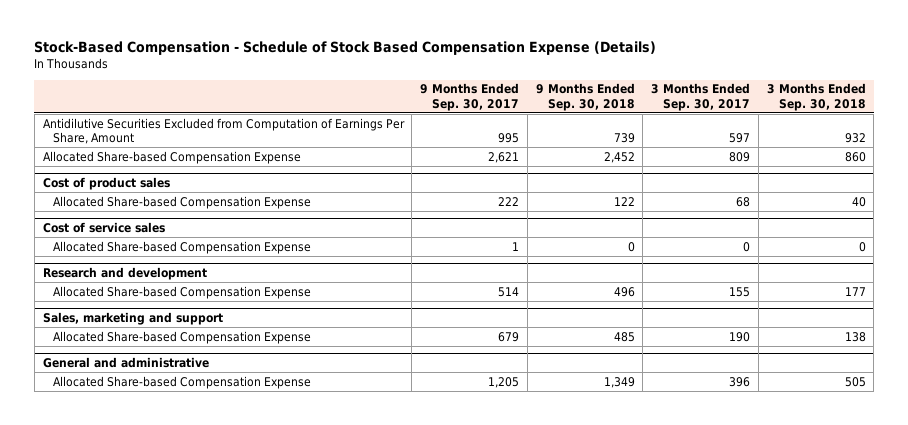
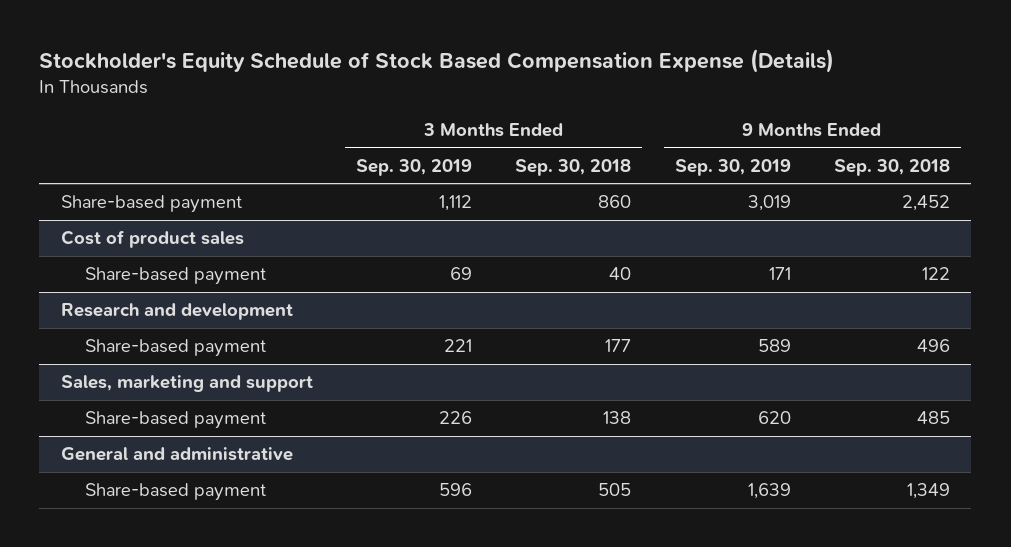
[34,41,657,56] Stock-Based Compensation - Schedule of Stock Based Compensation Expense (Details) -> [39,49,835,74] Stockholder's Equity Schedule of Stock Based Compensation Expense (Details)
[420,83,520,111] 9 Months Ended Sep. 30, 2017 -> none
[651,83,751,111] 3 Months Ended Sep. 30, 2017 -> none
none -> [356,158,473,176] Sep. 30, 2019
none -> [674,158,791,176] Sep. 30, 2019
[42,117,405,145] Antidilutive Securities Excluded from Computation of Earnings Per Share, Amount -> none
[42,150,301,164] Allocated Share-based Compensation Expense -> [60,195,242,214] Share-based payment
[42,221,165,233] Cost of service sales -> none
[53,240,312,254] Allocated Share-based Compensation Expense -> none
[53,195,312,209] Allocated Share-based Compensation Expense -> [84,267,266,286] Share-based payment
[53,285,312,299] Allocated Share-based Compensation Expense -> [84,339,266,358] Share-based payment
[53,330,312,344] Allocated Share-based Compensation Expense -> [84,411,266,430] Share-based payment
[53,375,312,389] Allocated Share-based Compensation Expense -> [84,483,266,502] Share-based payment

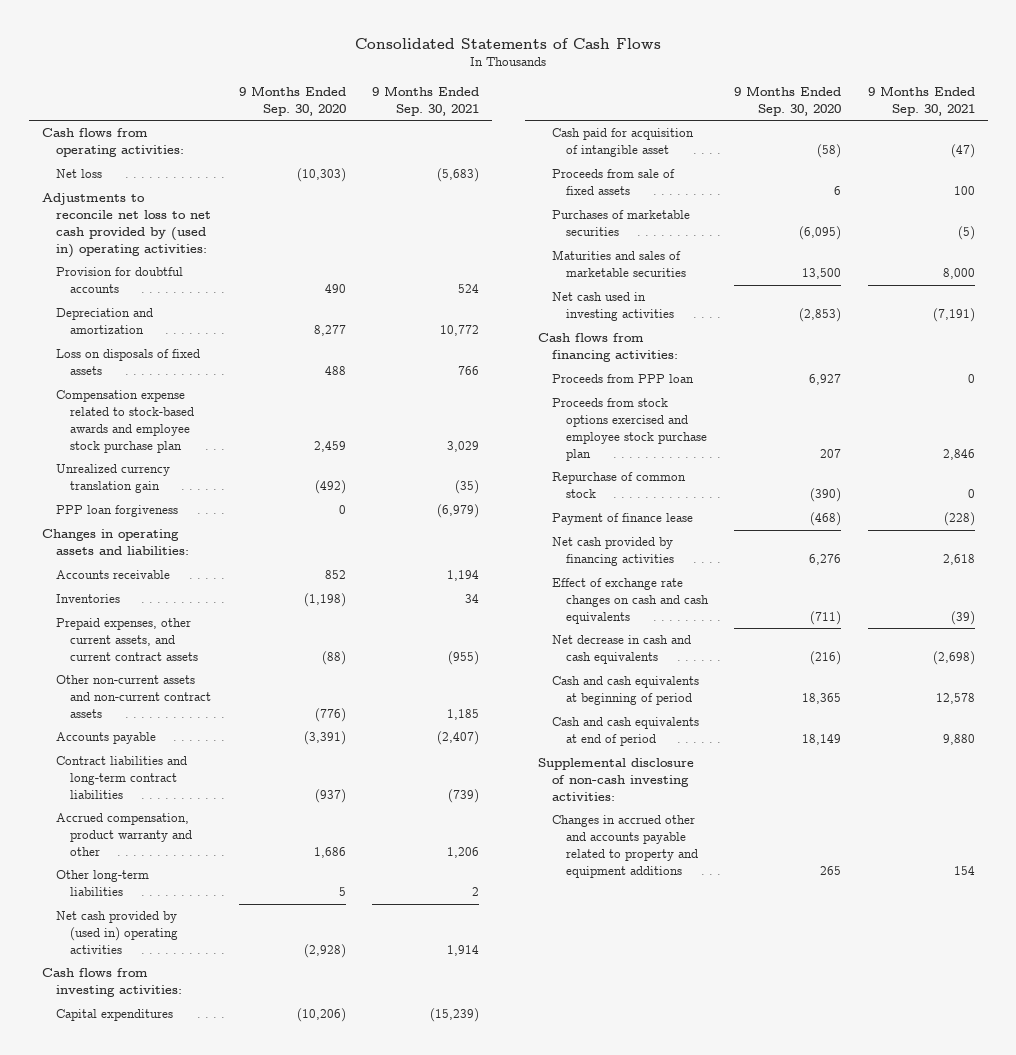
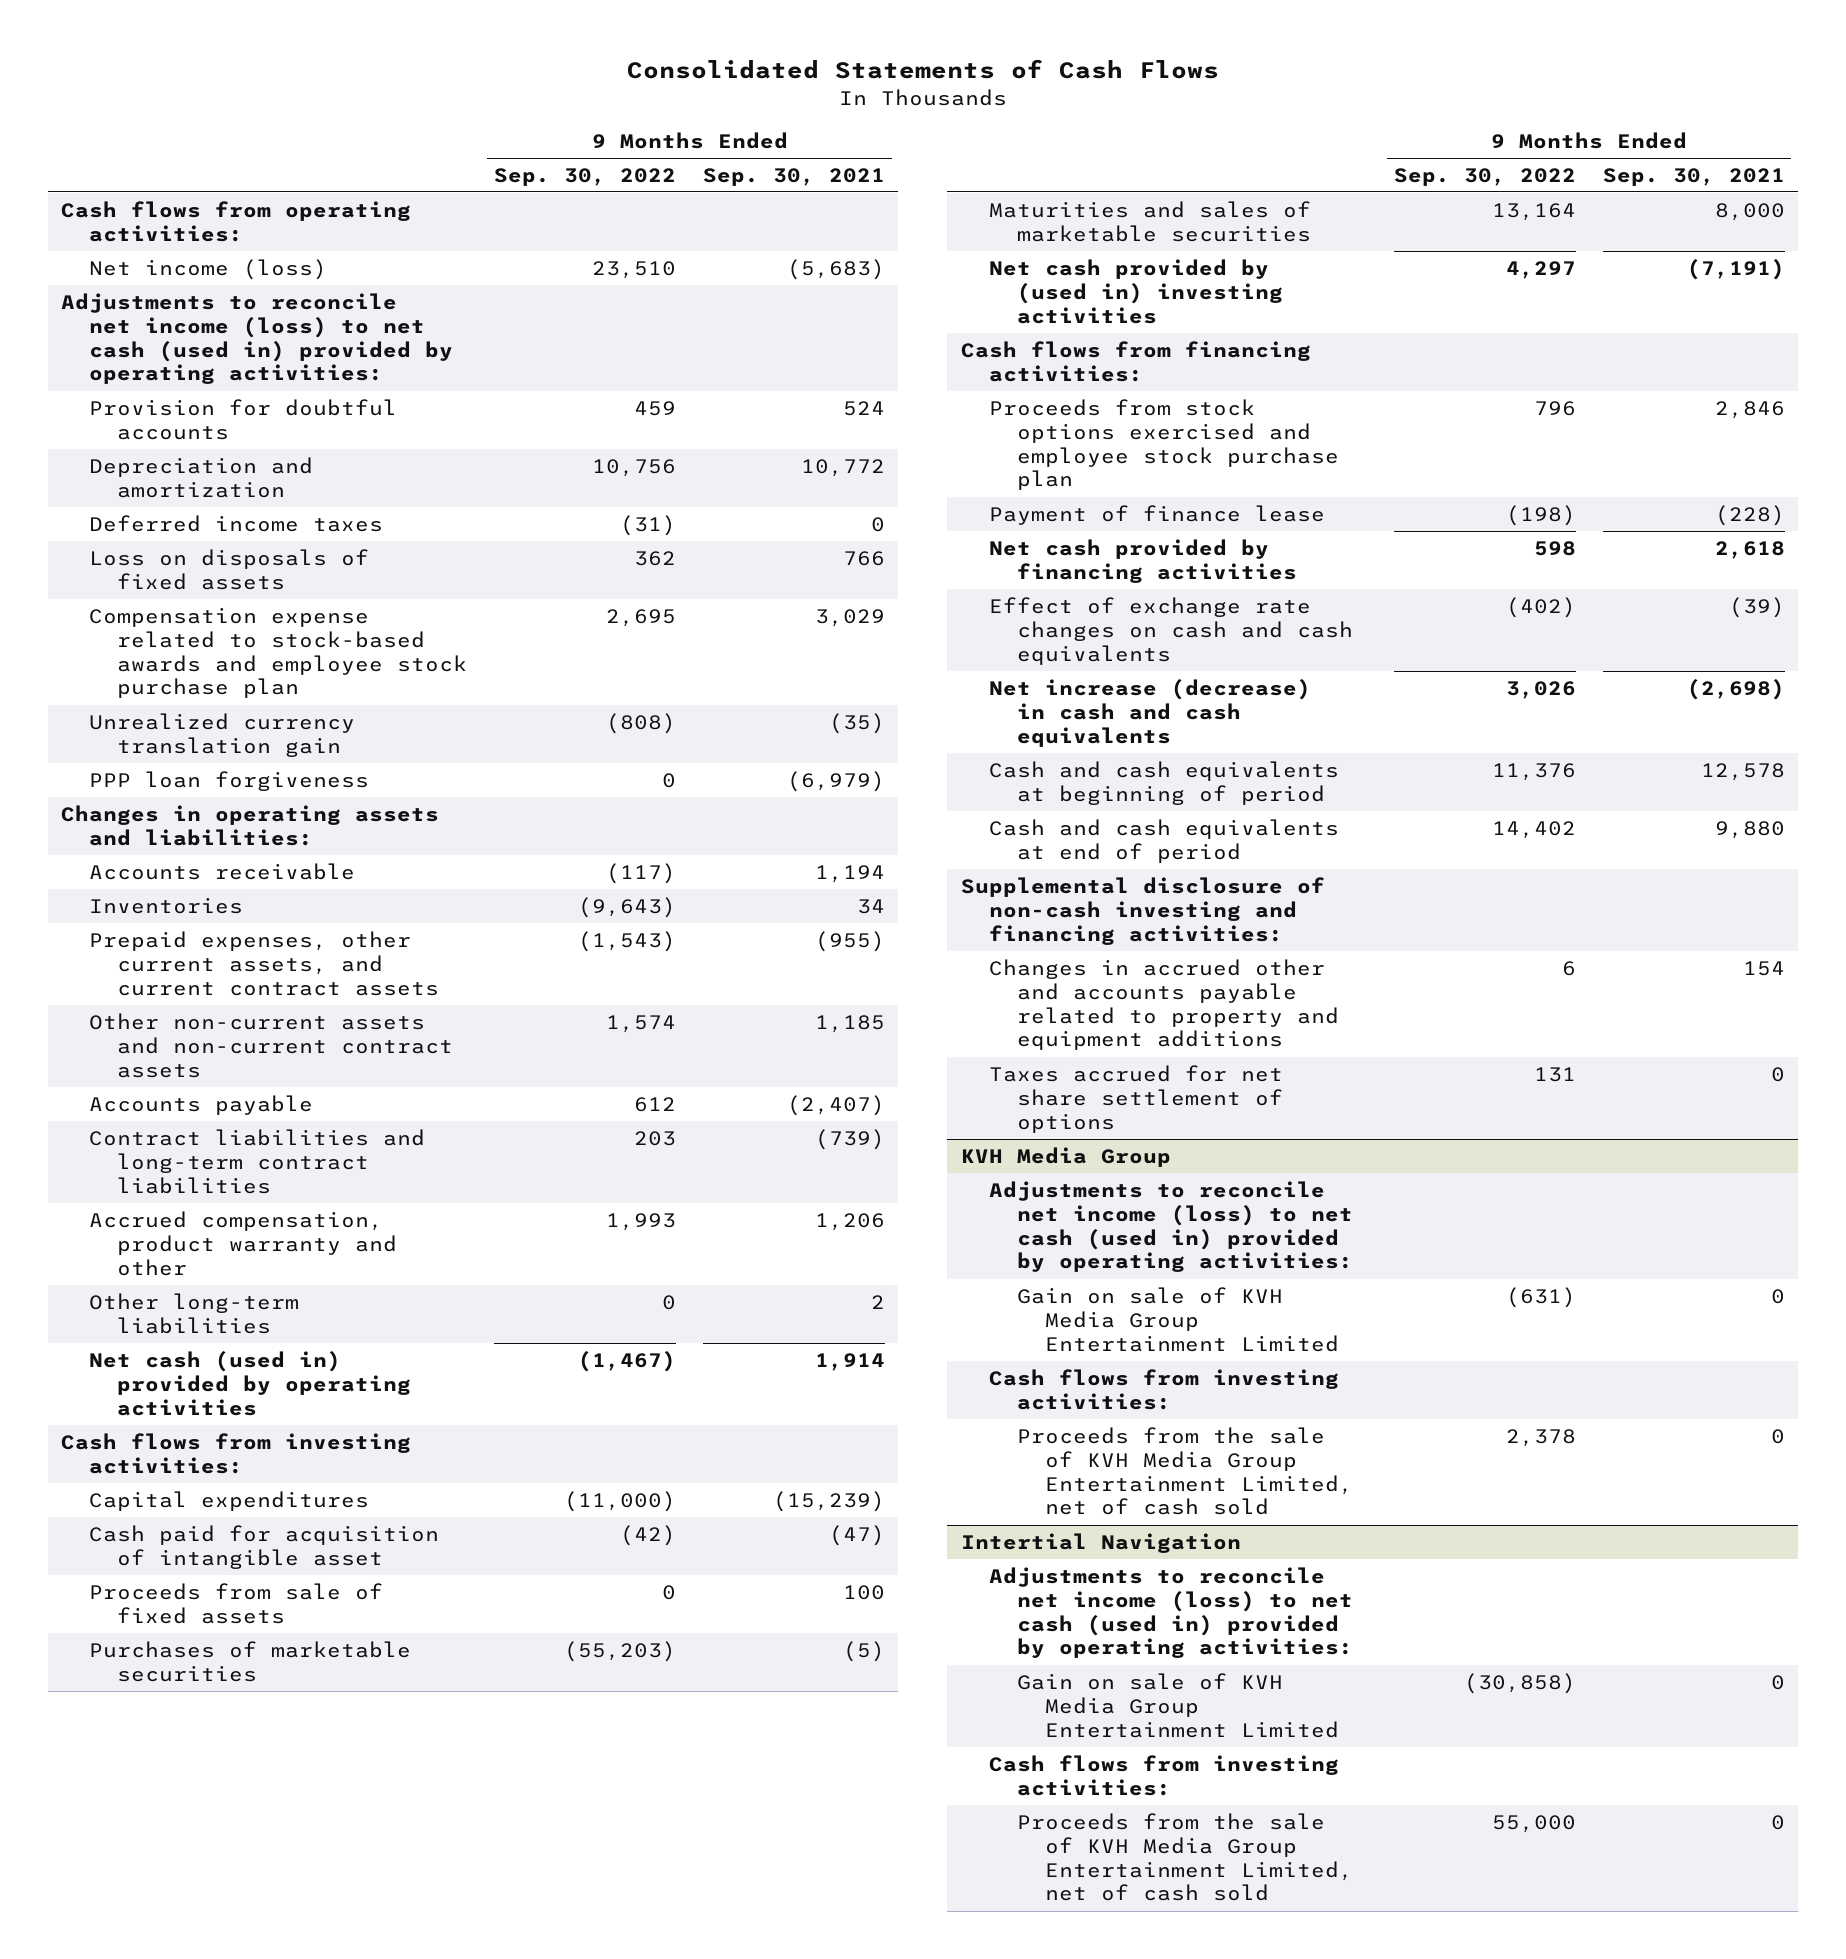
[238,85,346,116] 9 Months Ended Sep. 30, 2020 -> none
none -> [494,167,677,186] Sep. 30, 2022
[55,169,102,179] Net loss -> [89,258,328,280] Net income (loss)
[41,193,211,259] Adjustments to reconcile net loss to net cash provided by (used in) operating activities: -> [61,292,454,385] Adjustments to reconcile net income (loss) to net cash (used in) provided by operating activities:
none -> [89,514,384,532] Deferred income taxes
[55,911,179,955] Net cash provided by (used in) operating activities -> [89,1350,412,1416] Net cash (used in) provided by operating activities
[551,292,675,322] Net cash used in investing activities -> [988,258,1283,324] Net cash provided by (used in) investing activities
[551,374,694,384] Proceeds from PPP loan -> none
[551,472,686,499] Repurchase of common stock -> none
[551,635,691,665] Net decrease in cash and cash equivalents -> [988,678,1311,747] Net increase (decrease) in cash and cash equivalents
[537,758,694,802] Supplemental disclosure of non-cash investing activities: -> [960,876,1325,945] Supplemental disclosure of non-cash investing and financing activities:
none -> [988,1064,1283,1133] Taxes accrued for net share settlement of options
none -> [960,1146,1171,1167] KVH Media Group
none -> [988,1180,1353,1273] Adjustments to reconcile net income (loss) to net cash (used in) provided by operating activities:
none -> [1016,1286,1340,1352] Gain on sale of KVH Media Group Entertainment Limited
none -> [988,1368,1339,1410] Cash flows from investing activities:
none -> [1016,1426,1354,1516] Proceeds from the sale of KVH Media Group Entertainment Limited, net of cash sold
none -> [960,1532,1241,1553] Intertial Navigation
none -> [988,1566,1353,1659] Adjustments to reconcile net income (loss) to net cash (used in) provided by operating activities:
none -> [1016,1672,1340,1738] Gain on sale of KVH Media Group Entertainment Limited
none -> [988,1754,1339,1796] Cash flows from investing activities:
none -> [1016,1812,1354,1902] Proceeds from the sale of KVH Media Group Entertainment Limited, net of cash sold

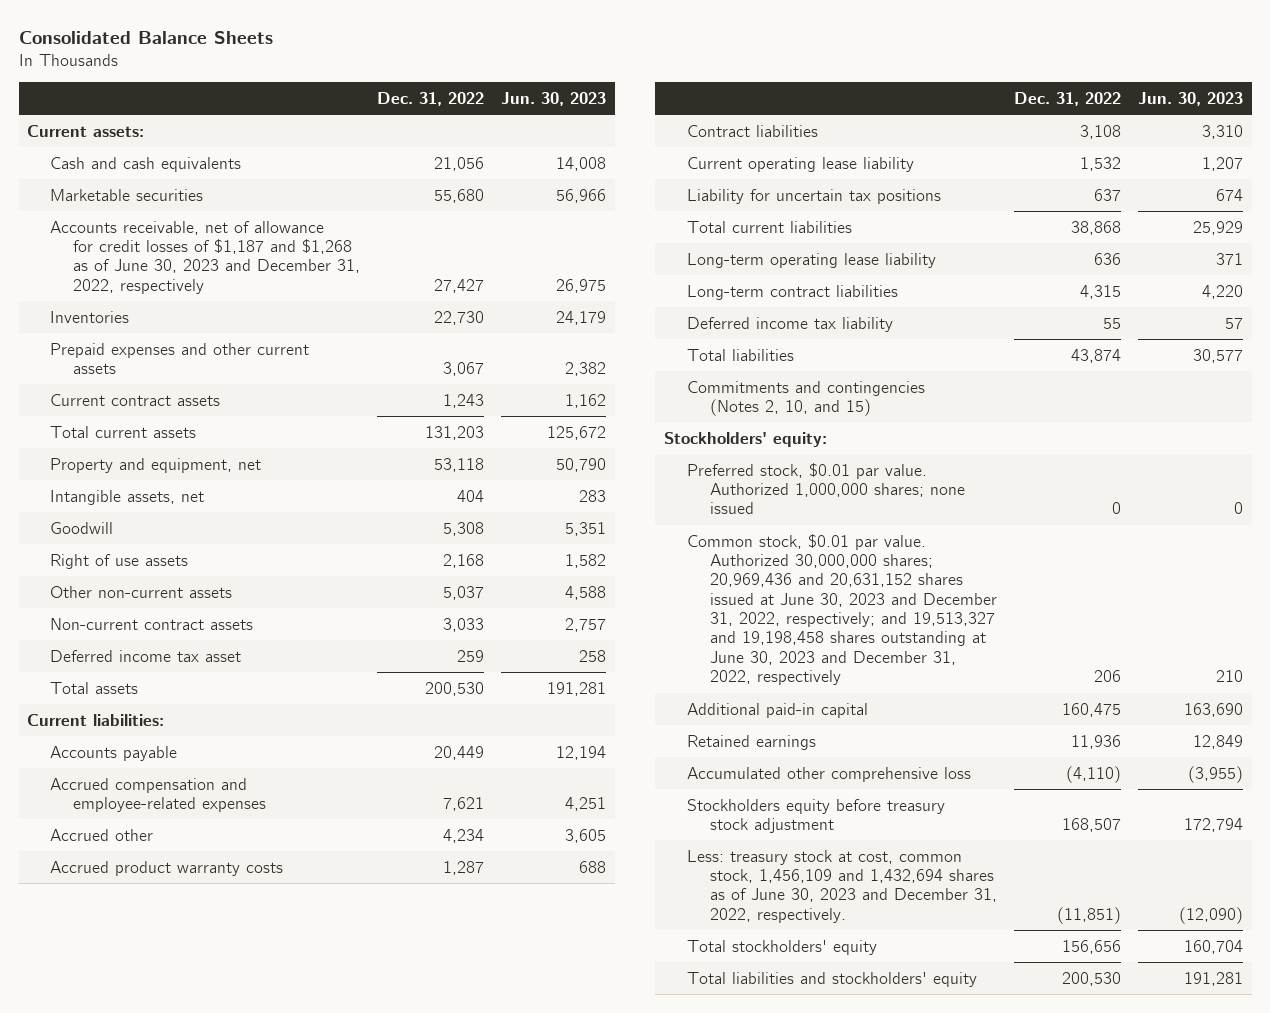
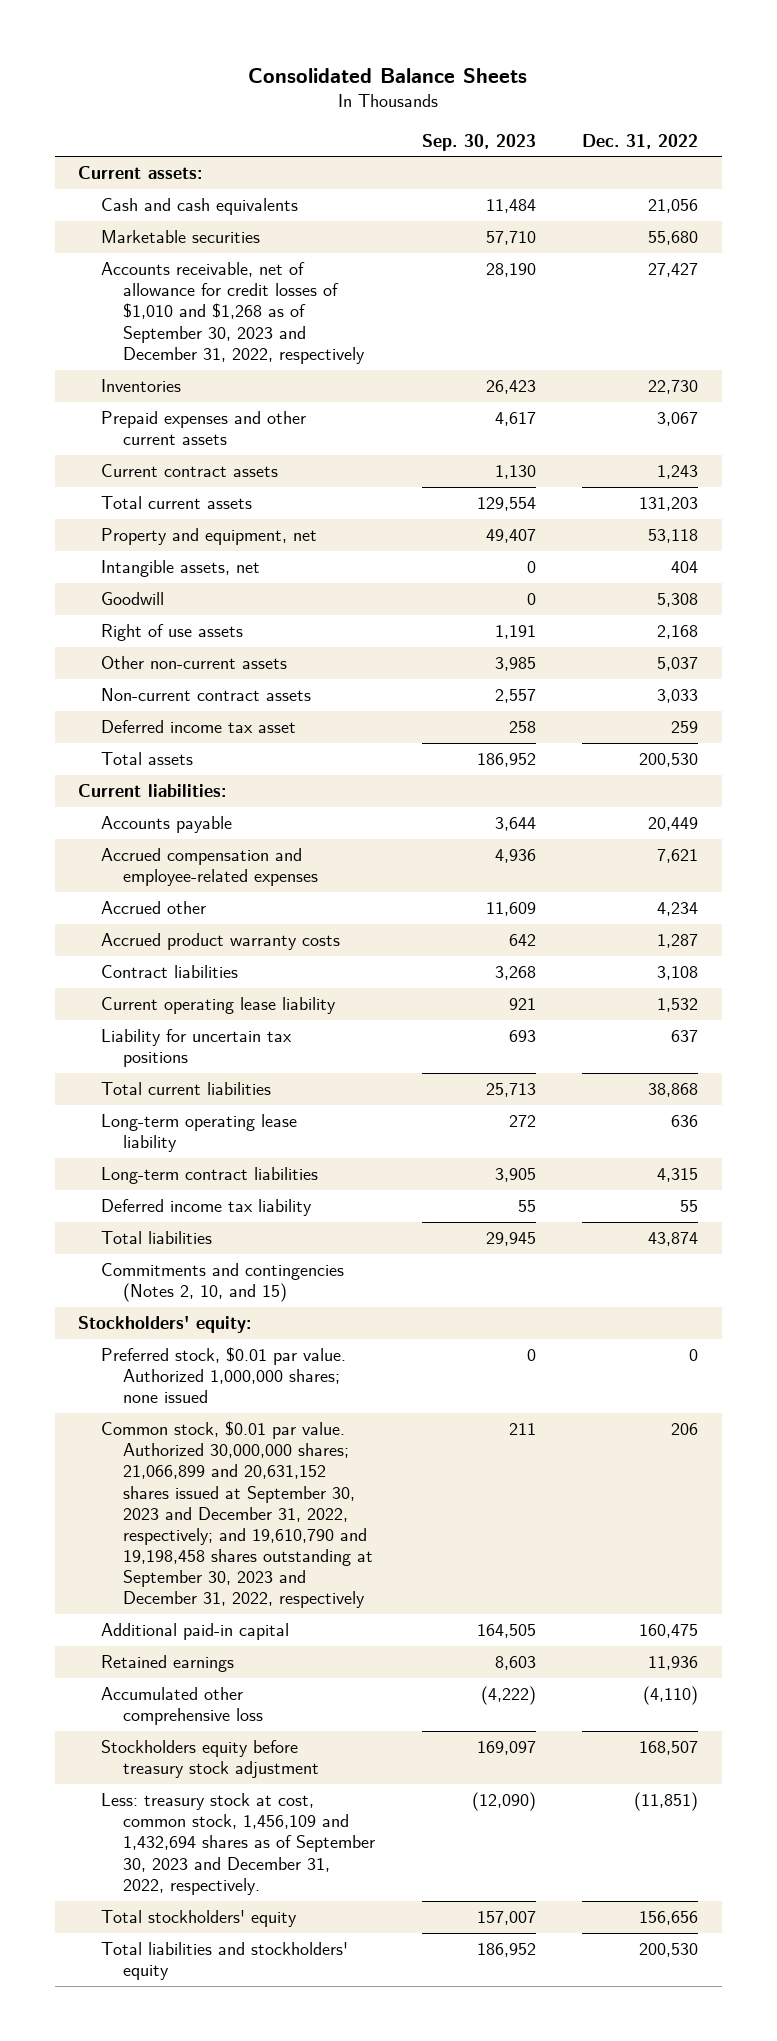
[501,91,607,106] Jun. 30, 2023 -> none
none -> [421,133,536,151] Sep. 30, 2023
[50,220,361,294] Accounts receivable, net of allowance for credit losses of $1,187 and $1,268 as of June 30, 2023 and December 31, 2022, respectively -> [100,262,366,364] Accounts receivable, net of allowance for credit losses of $1,010 and $1,268 as of September 30, 2023 and December 31, 2022, respectively
[687,533,998,686] Common stock, $0.01 par value. Authorized 30,000,000 shares; 20,969,436 and 20,631,152 shares issued at June 30, 2023 and December 31, 2022, respectively; and 19,513,327 and 19,198,458 shares outstanding at June 30, 2023 and December 31, 2022, respectively -> [100,1421,374,1609] Common stock, $0.01 par value. Authorized 30,000,000 shares; 21,066,899 and 20,631,152 shares issued at September 30, 2023 and December 31, 2022, respectively; and 19,610,790 and 19,198,458 shares outstanding at September 30, 2023 and December 31, 2022, respectively
[687,849,998,923] Less: treasury stock at cost, common stock, 1,456,109 and 1,432,694 shares as of June 30, 2023 and December 31, 2022, respectively. -> [100,1793,376,1895] Less: treasury stock at cost, common stock, 1,456,109 and 1,432,694 shares as of September 30, 2023 and December 31, 2022, respectively.

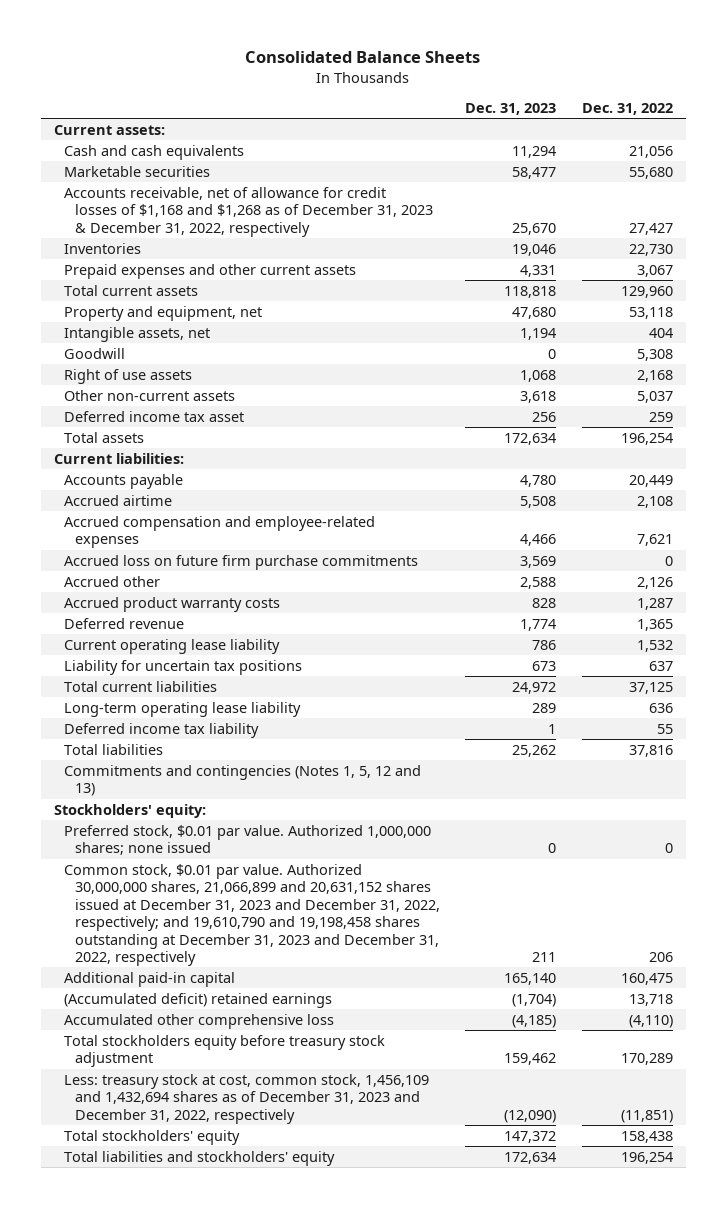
[421,133,536,151] Sep. 30, 2023 -> none
none -> [465,102,557,115] Dec. 31, 2023
[100,262,366,364] Accounts receivable, net of allowance for credit losses of $1,010 and $1,268 as of September 30, 2023 and December 31, 2022, respectively -> [64,186,433,237] Accounts receivable, net of allowance for credit losses of $1,168 and $1,268 as of December 31, 2023 & December 31, 2022, respectively
[100,464,278,478] Current contract assets -> none
[639,497,699,512] 131,203 -> [620,285,673,298] 129,960
[100,688,311,702] Non-current contract assets -> none
[639,753,699,768] 200,530 -> [620,432,673,445] 196,254
none -> [64,494,173,506] Accrued airtime
none -> [64,554,419,570] Accrued loss on future firm purchase commitments
[657,902,699,917] 4,234 -> [636,576,673,589] 2,126
[100,965,238,979] Contract liabilities -> none
none -> [64,617,185,629] Deferred revenue
[648,1083,699,1098] 38,868 -> [628,681,673,694] 37,125
[100,1167,318,1185] Long-term contract liabilities -> none
[648,1232,699,1247] 43,874 -> [628,744,673,757] 37,816
[100,1263,344,1303] Commitments and contingencies (Notes 2, 10, and 15) -> [64,764,422,797] Commitments and contingencies (Notes 1, 5, 12 and 13)
[100,1421,374,1609] Common stock, $0.01 par value. Authorized 30,000,000 shares; 21,066,899 and 20,631,152 shares issued at September 30, 2023 and December 31, 2022, respectively; and 19,610,790 and 19,198,458 shares outstanding at September 30, 2023 and December 31, 2022, respectively -> [64,863,440,967] Common stock, $0.01 par value. Authorized 30,000,000 shares, 21,066,899 and 20,631,152 shares issued at December 31, 2023 and December 31, 2022, respectively; and 19,610,790 and 19,198,458 shares outstanding at December 31, 2023 and December 31, 2022, respectively
[100,1655,234,1673] Retained earnings -> [64,992,333,1008] (Accumulated deficit) retained earnings
[648,1656,699,1671] 11,936 -> [628,993,673,1006] 13,718
[100,1740,320,1779] Stockholders equity before treasury stock adjustment -> [64,1034,386,1068] Total stockholders equity before treasury stock adjustment
[639,1741,699,1756] 168,507 -> [620,1053,673,1066] 170,289
[100,1793,376,1895] Less: treasury stock at cost, common stock, 1,456,109 and 1,432,694 shares as of September 30, 2023 and December 31, 2022, respectively. -> [64,1073,430,1124] Less: treasury stock at cost, common stock, 1,456,109 and 1,432,694 shares as of December 31, 2023 and December 31, 2022, respectively
[639,1911,699,1926] 156,656 -> [620,1130,673,1143] 158,438
[639,1943,699,1958] 200,530 -> [620,1151,673,1164] 196,254

